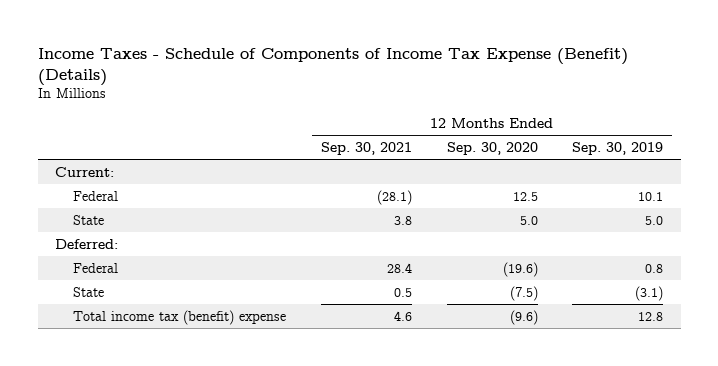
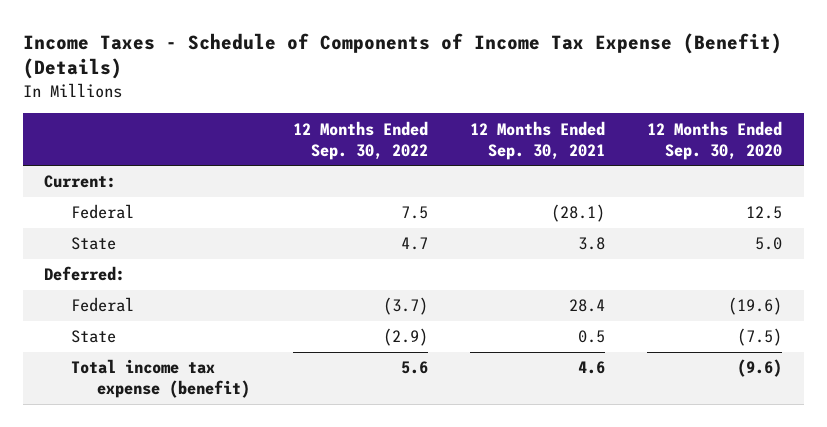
[572,142,664,156] Sep. 30, 2019 -> none
none -> [292,120,428,160] 12 Months Ended Sep. 30, 2022
[73,309,287,325] Total income tax (benefit) expense -> [70,359,251,399] Total income tax expense (benefit)

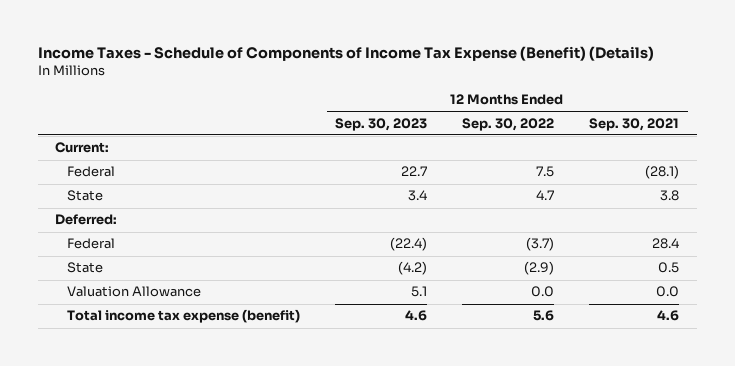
[647,120,783,160] 12 Months Ended Sep. 30, 2020 -> none
none -> [335,117,428,131] Sep. 30, 2023
none -> [67,286,202,298] Valuation Allowance

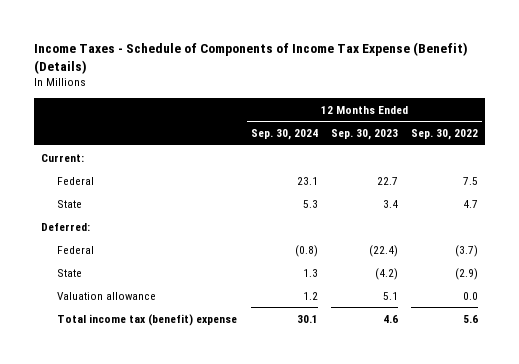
[589,117,680,131] Sep. 30, 2021 -> none
none -> [250,129,318,141] Sep. 30, 2024
[67,286,202,298] Valuation Allowance -> [57,291,157,300] Valuation allowance
[67,309,301,324] Total income tax expense (benefit) -> [57,313,238,326] Total income tax (benefit) expense

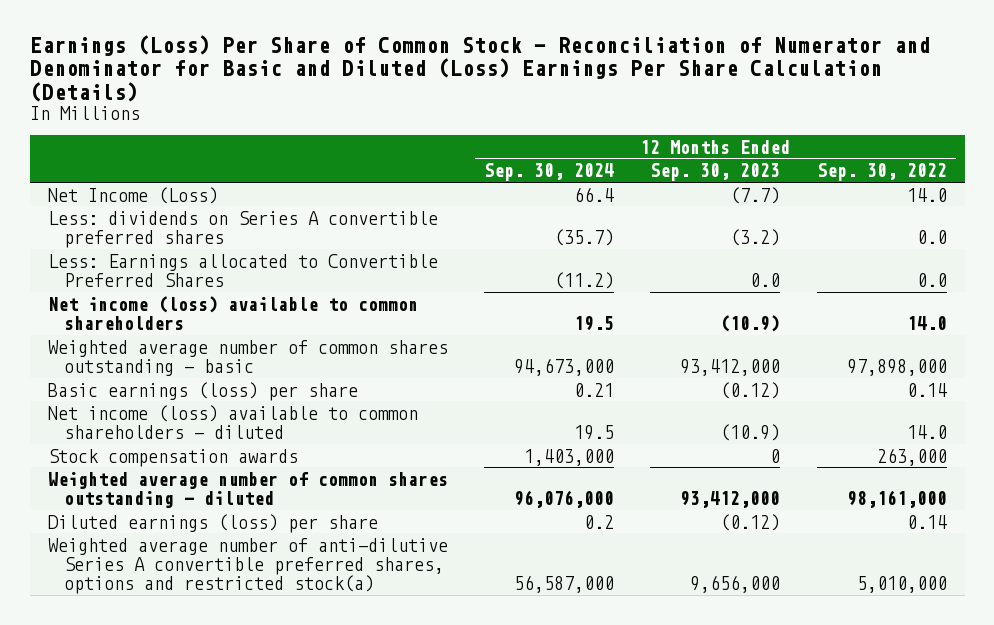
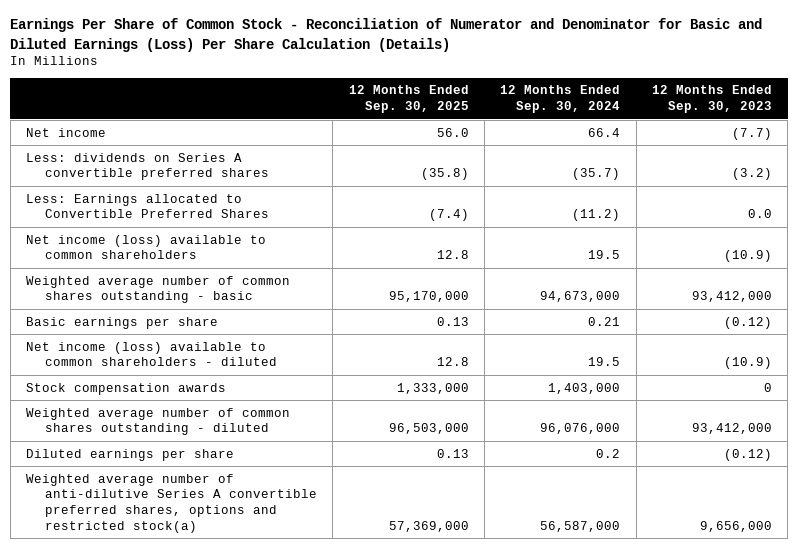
[29,34,930,102] Earnings (Loss) Per Share of Common Stock - Reconciliation of Numerator and Denominator for Basic and Diluted (Loss) Earnings Per Share Calculation (Details) -> [10,18,763,52] Earnings Per Share of Common Stock - Reconciliation of Numerator and Denominator for Basic and Diluted Earnings (Loss) Per Share Calculation (Details)
[816,163,947,182] Sep. 30, 2022 -> none
none -> [348,85,469,114] 12 Months Ended Sep. 30, 2025
[47,186,218,204] Net Income (Loss) -> [26,127,107,137] Net income
[47,381,358,401] Basic earnings (loss) per share -> [26,316,219,329] Basic earnings per share
[47,513,378,533] Diluted earnings (loss) per share -> [26,448,235,461] Diluted earnings per share

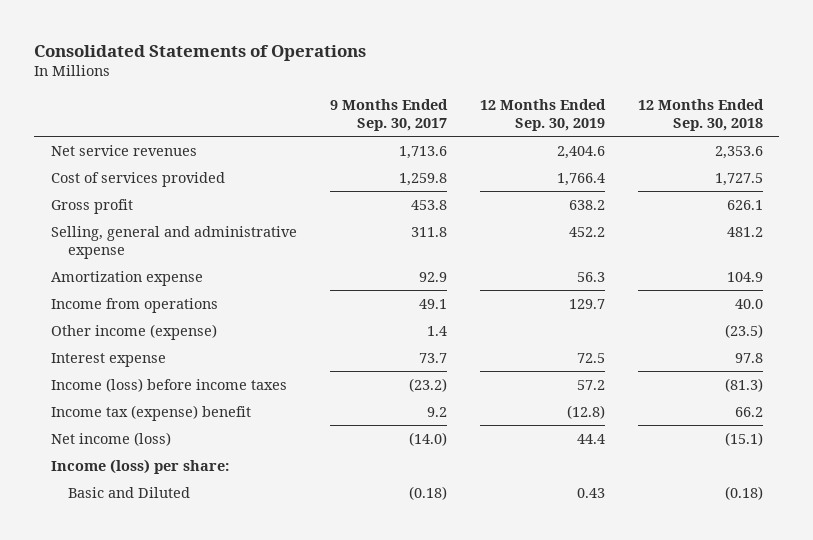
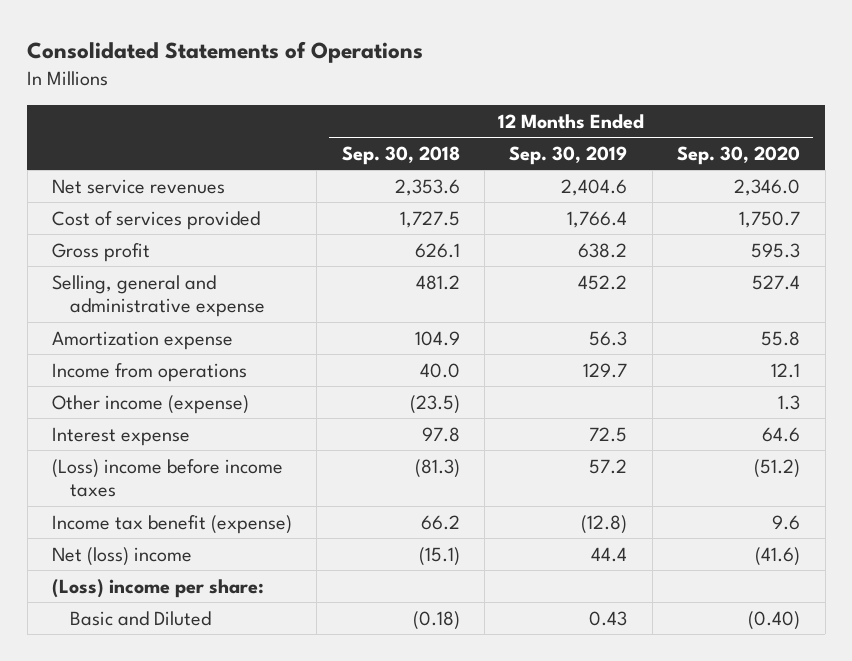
[329,98,448,131] 9 Months Ended Sep. 30, 2017 -> none
none -> [677,145,801,165] Sep. 30, 2020
[50,377,287,392] Income (loss) before income taxes -> [51,458,283,498] (Loss) income before income taxes
[50,404,251,421] Income tax (expense) benefit -> [51,514,292,534] Income tax benefit (expense)
[50,431,171,446] Net income (loss) -> [51,546,192,566] Net (loss) income
[50,458,229,474] Income (loss) per share: -> [51,578,264,598] (Loss) income per share:

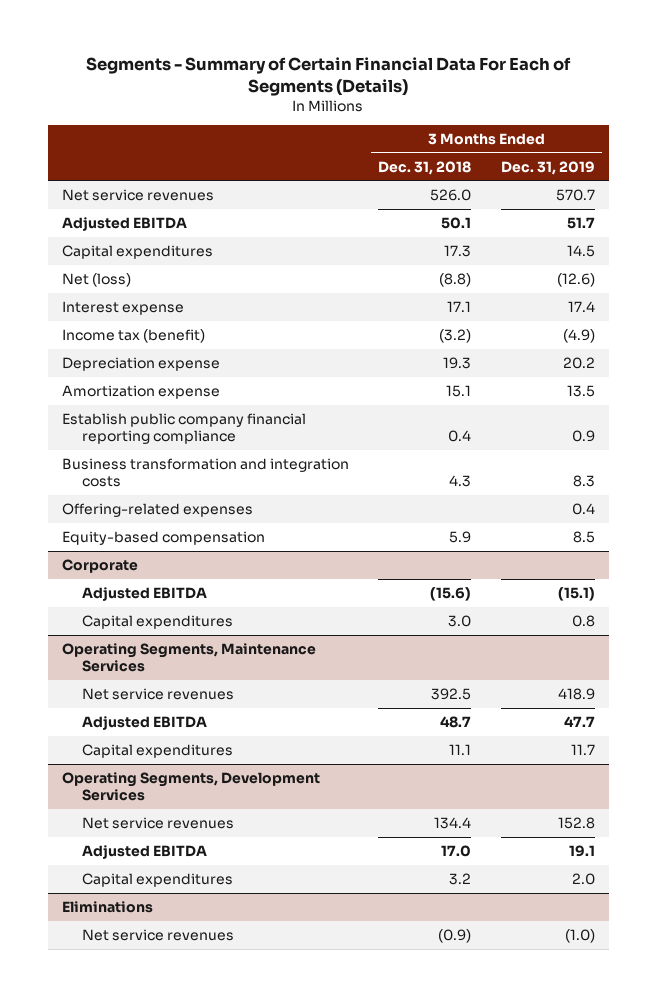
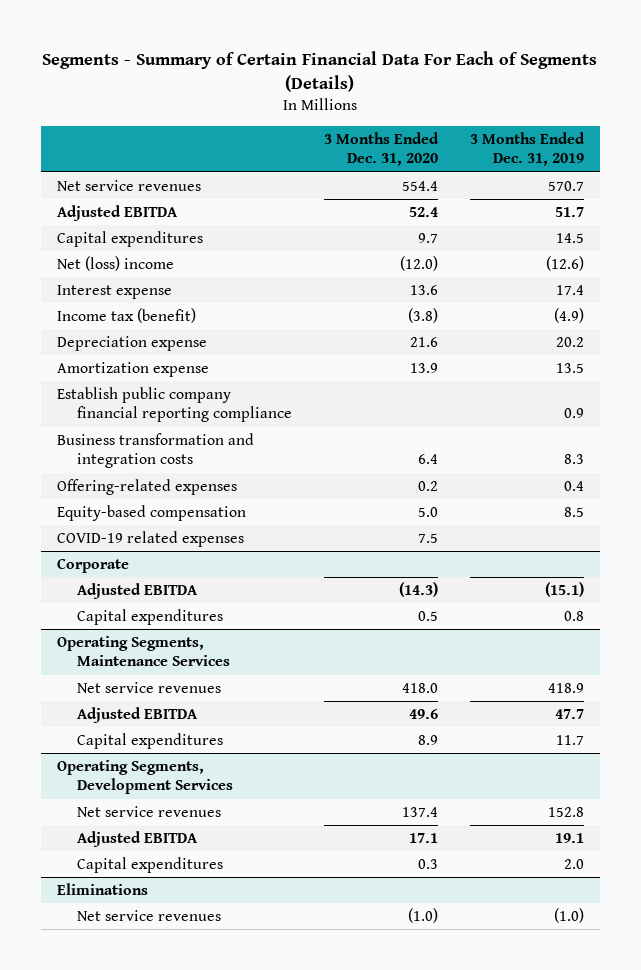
[378,160,472,175] Dec. 31, 2018 -> none
none -> [323,131,439,167] 3 Months Ended Dec. 31, 2020
[62,272,132,287] Net (loss) -> [56,255,174,271] Net (loss) income
none -> [56,530,244,547] COVID-19 related expenses

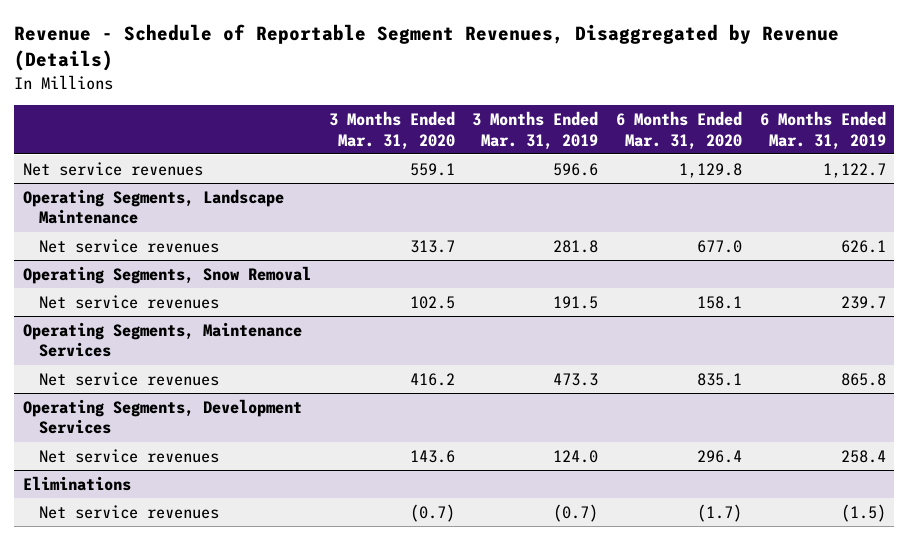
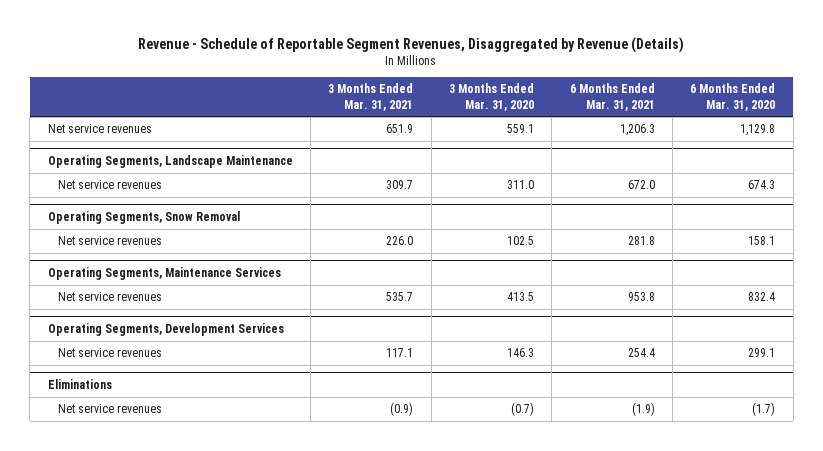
[472,111,599,150] 3 Months Ended Mar. 31, 2019 -> none
[759,111,886,150] 6 Months Ended Mar. 31, 2019 -> none
none -> [328,83,414,111] 3 Months Ended Mar. 31, 2021
none -> [569,83,655,111] 6 Months Ended Mar. 31, 2021
[409,239,455,253] 313.7 -> [506,180,534,190] 311.0
[696,239,742,253] 677.0 -> [748,180,776,190] 674.3
[409,372,455,386] 416.2 -> [506,292,534,302] 413.5
[696,372,742,386] 835.1 -> [748,292,776,302] 832.4
[409,449,455,463] 143.6 -> [506,348,534,358] 146.3
[696,449,742,463] 296.4 -> [748,348,776,358] 299.1

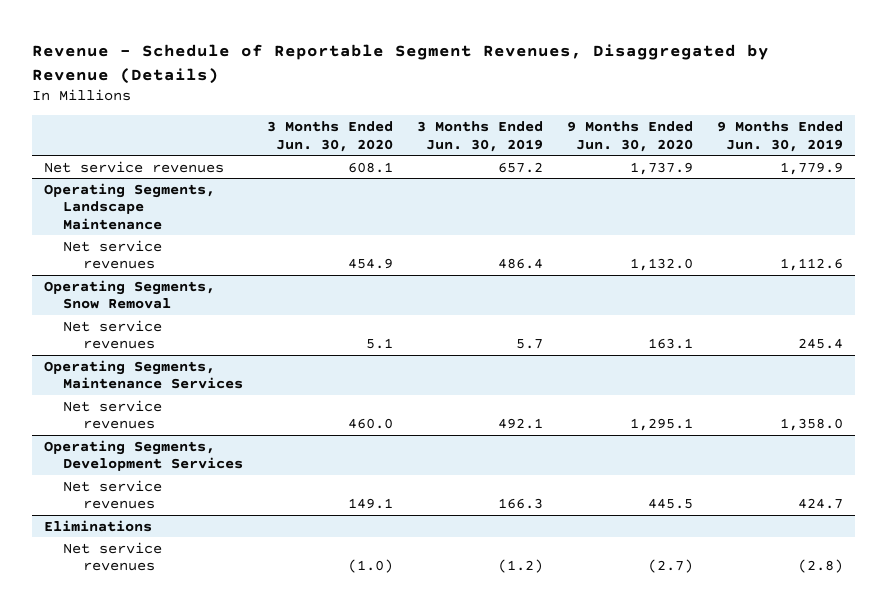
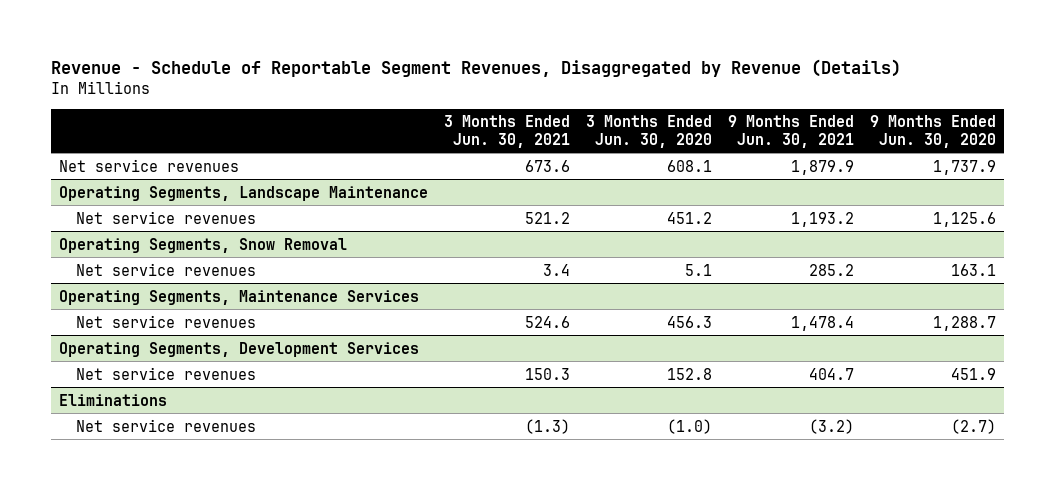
[417,121,544,152] 3 Months Ended Jun. 30, 2019 -> none
[716,121,843,152] 9 Months Ended Jun. 30, 2019 -> none
none -> [443,115,570,148] 3 Months Ended Jun. 30, 2021
none -> [728,115,855,148] 9 Months Ended Jun. 30, 2021
[348,258,394,270] 454.9 -> [667,211,713,224] 451.2
[630,258,694,272] 1,132.0 -> [933,211,997,227] 1,125.6
[348,418,394,430] 460.0 -> [667,315,713,328] 456.3
[630,418,694,432] 1,295.1 -> [933,315,997,331] 1,288.7
[348,498,394,510] 149.1 -> [667,367,713,380] 152.8
[648,498,694,510] 445.5 -> [951,367,997,380] 451.9

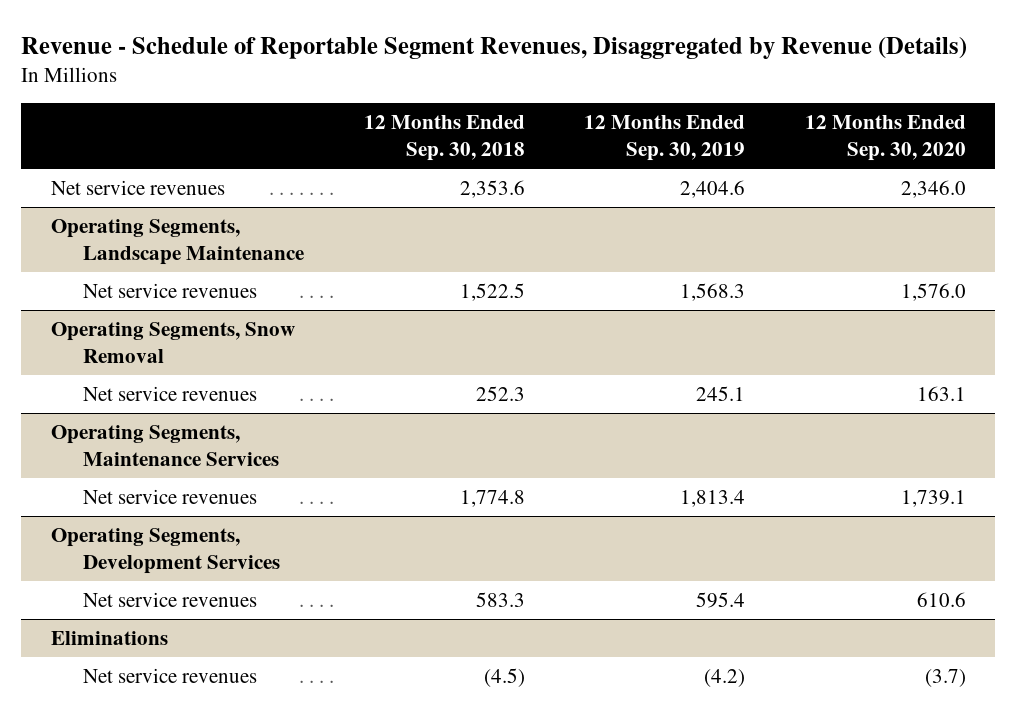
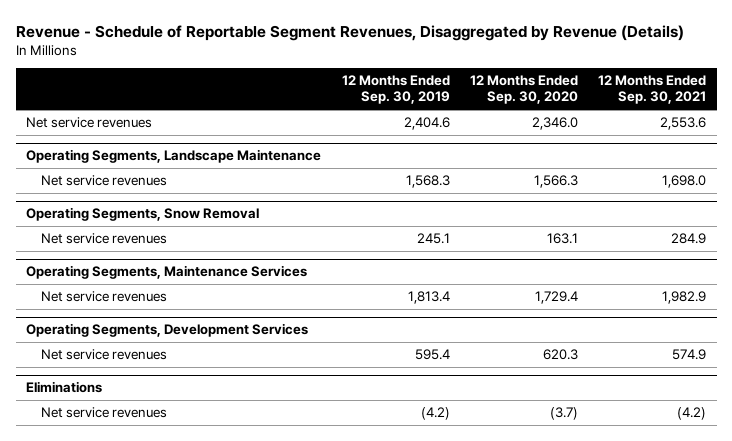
[363,115,525,162] 12 Months Ended Sep. 30, 2018 -> none
none -> [598,75,707,105] 12 Months Ended Sep. 30, 2021
[900,283,966,302] 1,576.0 -> [533,175,578,189] 1,566.3
[900,490,966,508] 1,739.1 -> [534,291,578,305] 1,729.4
[916,592,966,608] 610.6 -> [542,349,578,361] 620.3

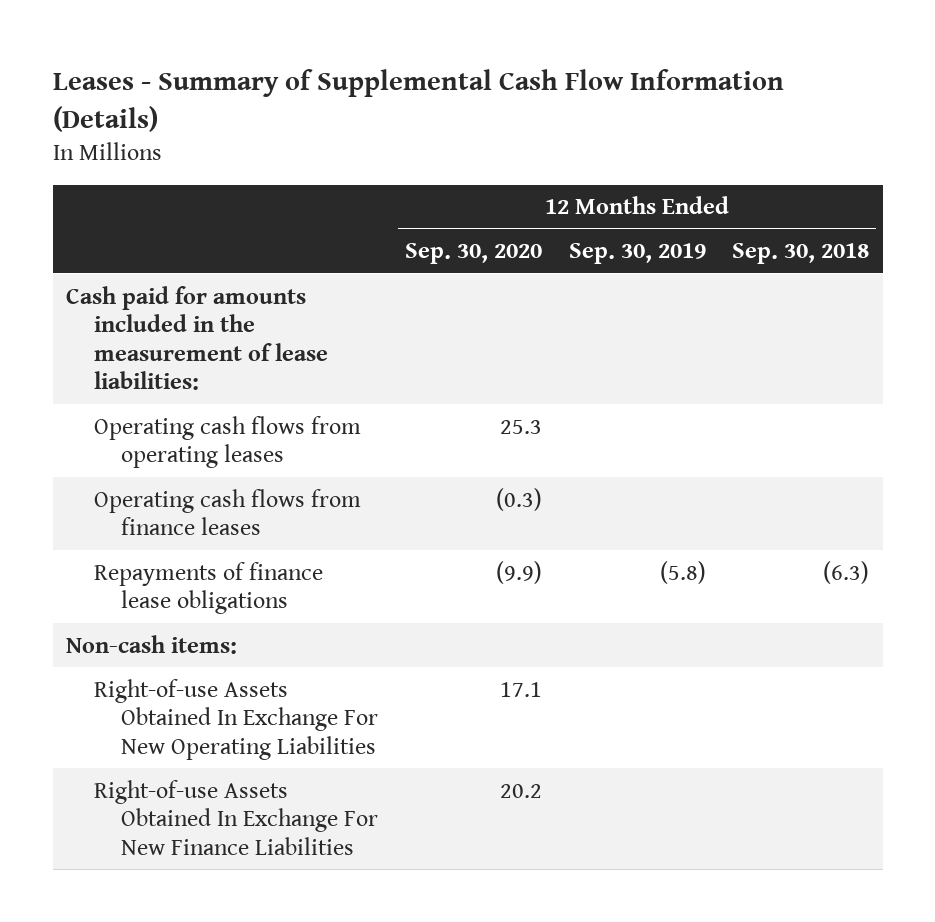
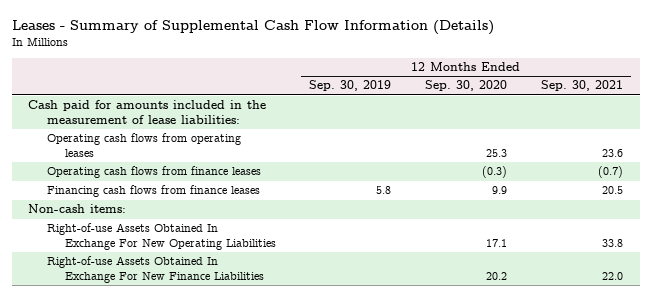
[732,243,870,265] Sep. 30, 2018 -> none
none -> [540,80,623,92] Sep. 30, 2021
[93,561,323,615] Repayments of finance lease obligations -> none
none -> [46,185,260,198] Financing cash flows from finance leases

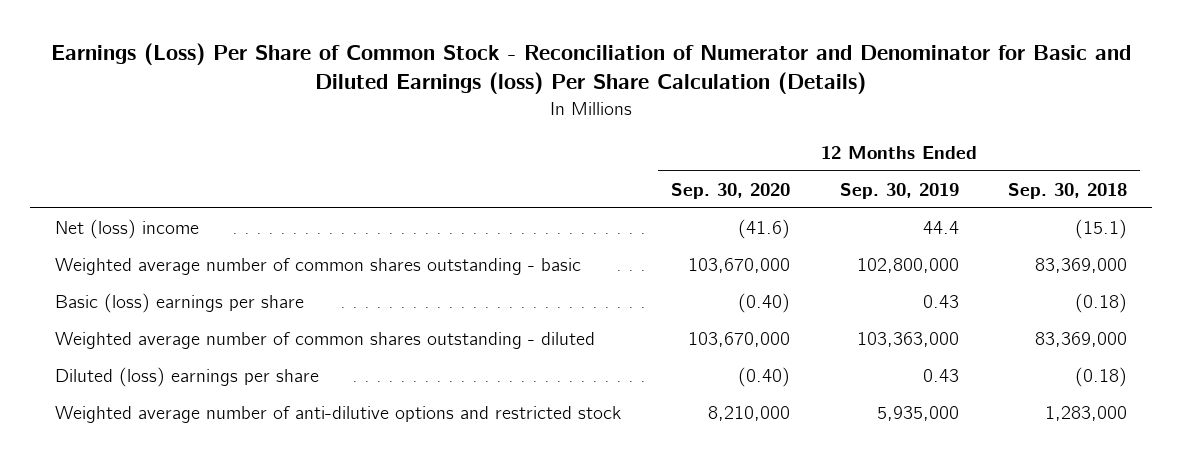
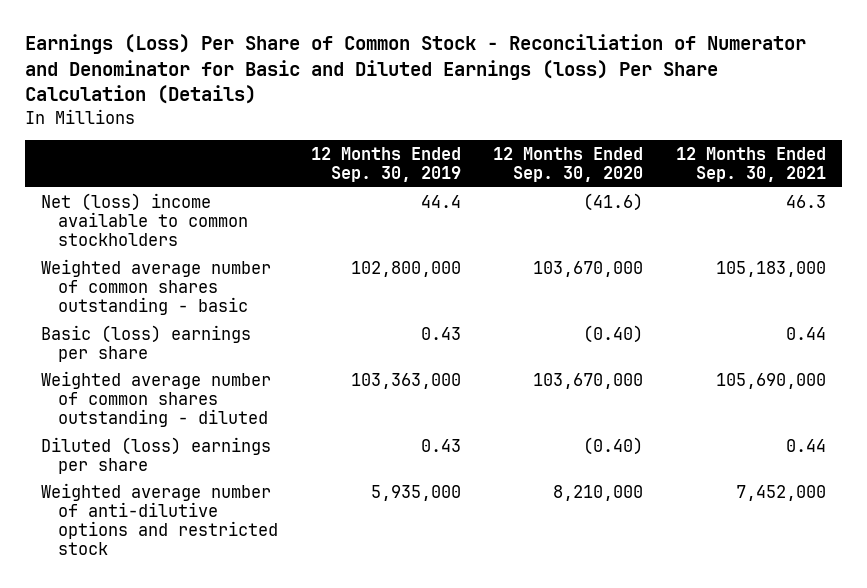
[1008,182,1128,199] Sep. 30, 2018 -> none
none -> [675,146,826,182] 12 Months Ended Sep. 30, 2021
[54,218,199,239] Net (loss) income -> [41,192,249,247] Net (loss) income available to common stockholders

